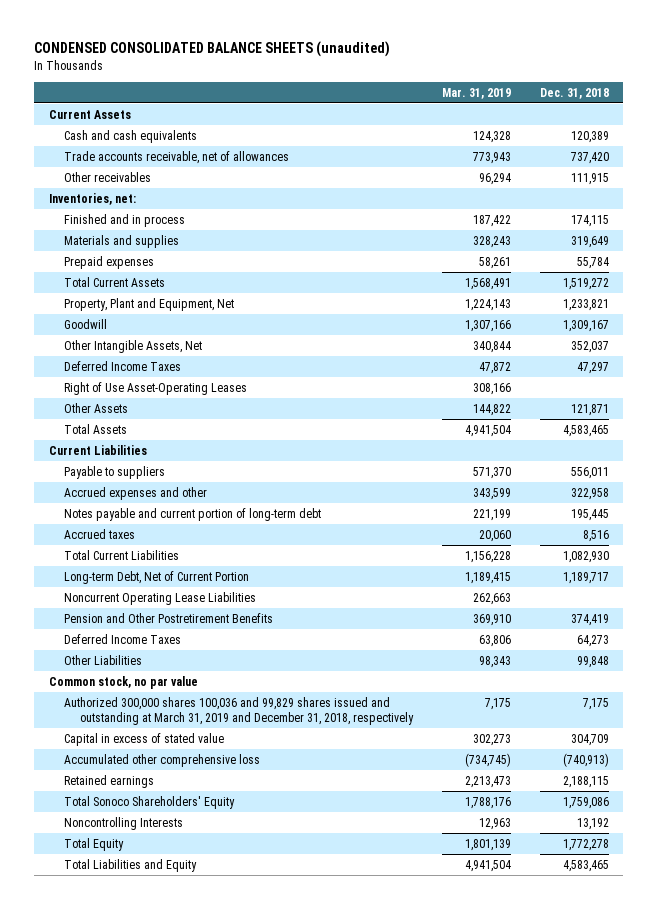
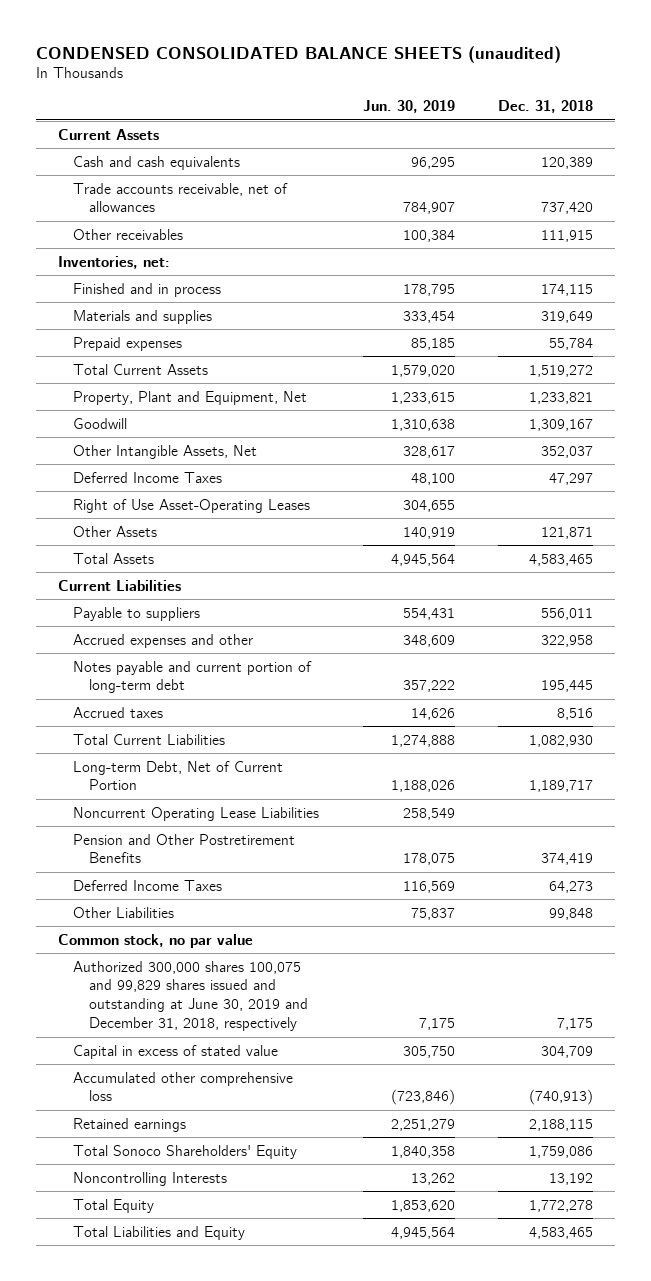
[441,87,511,99] Mar. 31, 2019 -> none
none -> [362,100,455,114] Jun. 30, 2019
[64,696,415,725] Authorized 300,000 shares 100,036 and 99,829 shares issued and outstanding at March 31, 2019 and December 31, 2018, respectively -> [73,960,308,1032] Authorized 300,000 shares 100,075 and 99,829 shares issued and outstanding at June 30, 2019 and December 31, 2018, respectively

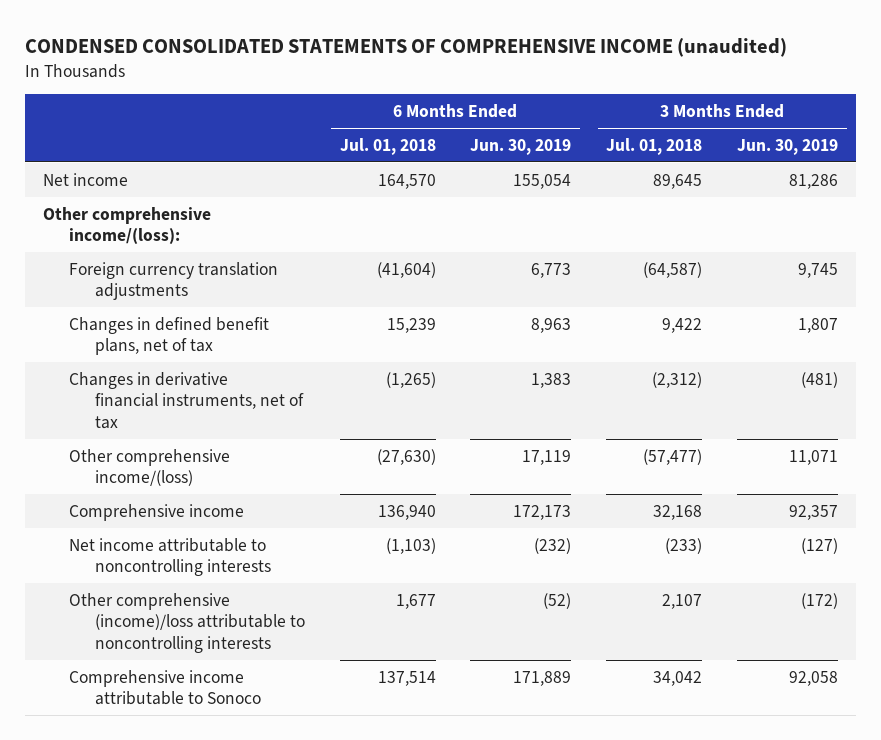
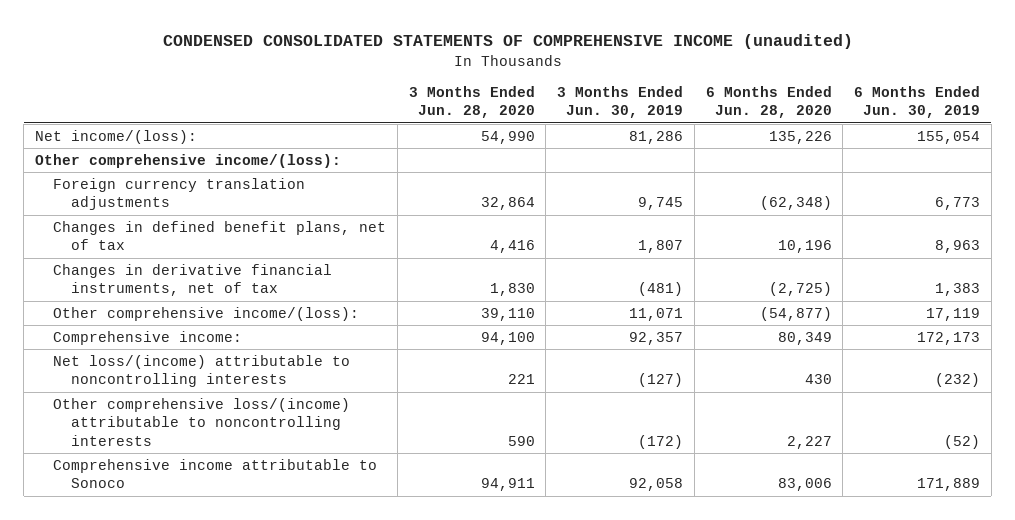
[339,137,436,155] Jul. 01, 2018 -> none
[606,137,703,155] Jul. 01, 2018 -> none
none -> [408,85,535,119] 3 Months Ended Jun. 28, 2020
none -> [705,85,832,119] 6 Months Ended Jun. 28, 2020
[42,172,128,186] Net income -> [35,129,198,144] Net income/(loss):
[68,448,230,487] Other comprehensive income/(loss) -> [53,306,360,321] Other comprehensive income/(loss):
[68,503,244,521] Comprehensive income -> [53,330,243,345] Comprehensive income:
[68,537,271,577] Net income attributable to noncontrolling interests -> [53,354,351,388] Net loss/(income) attributable to noncontrolling interests
[68,592,305,653] Other comprehensive (income)/loss attributable to noncontrolling interests -> [53,397,351,446] Other comprehensive loss/(income) attributable to noncontrolling interests

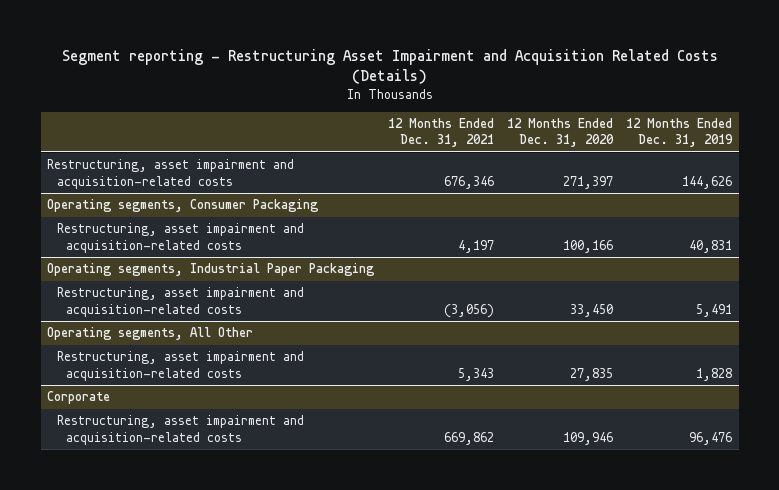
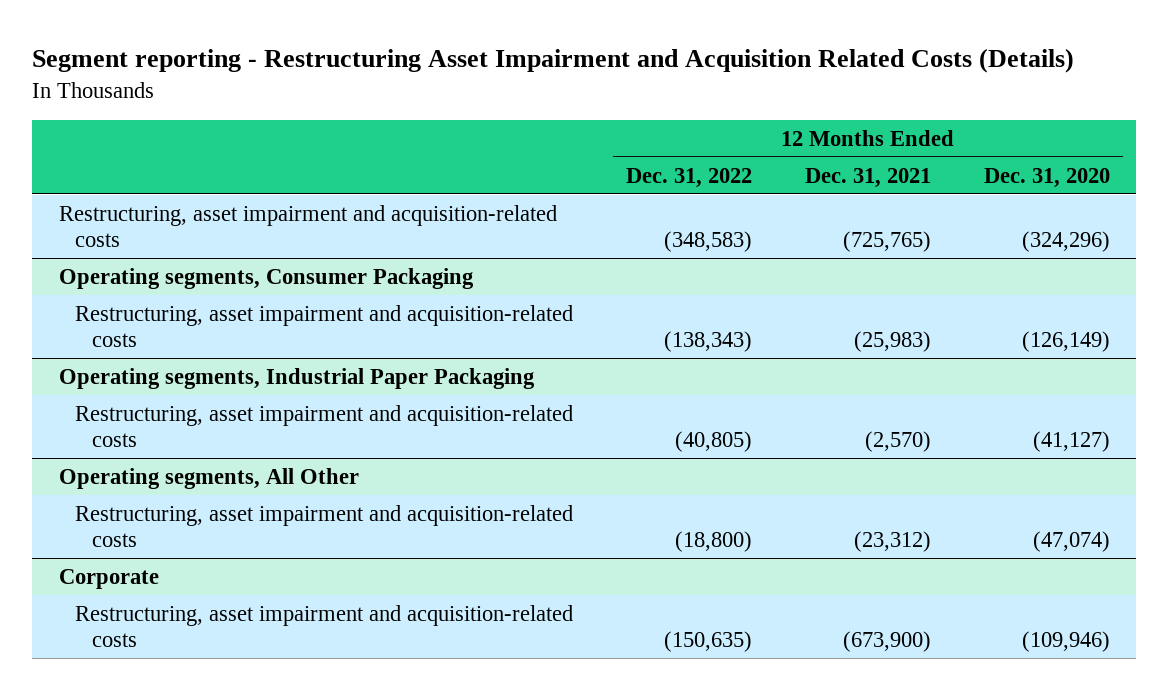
[626,118,734,148] 12 Months Ended Dec. 31, 2019 -> none
none -> [626,167,753,188] Dec. 31, 2022
[443,175,494,189] 676,346 -> [842,230,931,252] (725,765)
[562,175,613,189] 271,397 -> [1021,230,1110,252] (324,296)
[457,239,494,253] 4,197 -> [853,330,931,352] (25,983)
[562,239,613,253] 100,166 -> [1021,330,1110,352] (126,149)
[443,303,494,318] (3,056) -> [864,430,931,452] (2,570)
[569,303,613,317] 33,450 -> [1032,430,1110,452] (41,127)
[457,367,494,381] 5,343 -> [853,530,931,552] (23,312)
[569,367,613,381] 27,835 -> [1032,530,1110,552] (47,074)
[443,431,494,445] 669,862 -> [842,630,931,652] (673,900)
[562,431,613,445] 109,946 -> [1021,630,1110,652] (109,946)

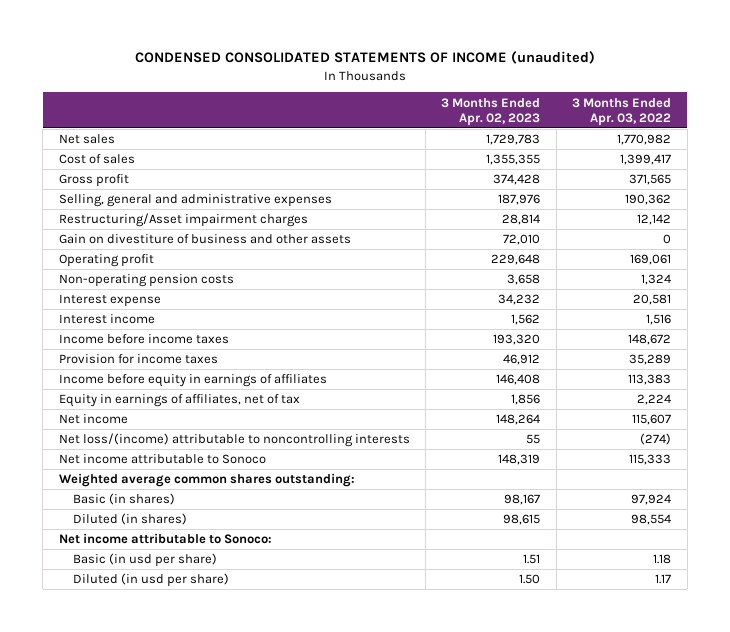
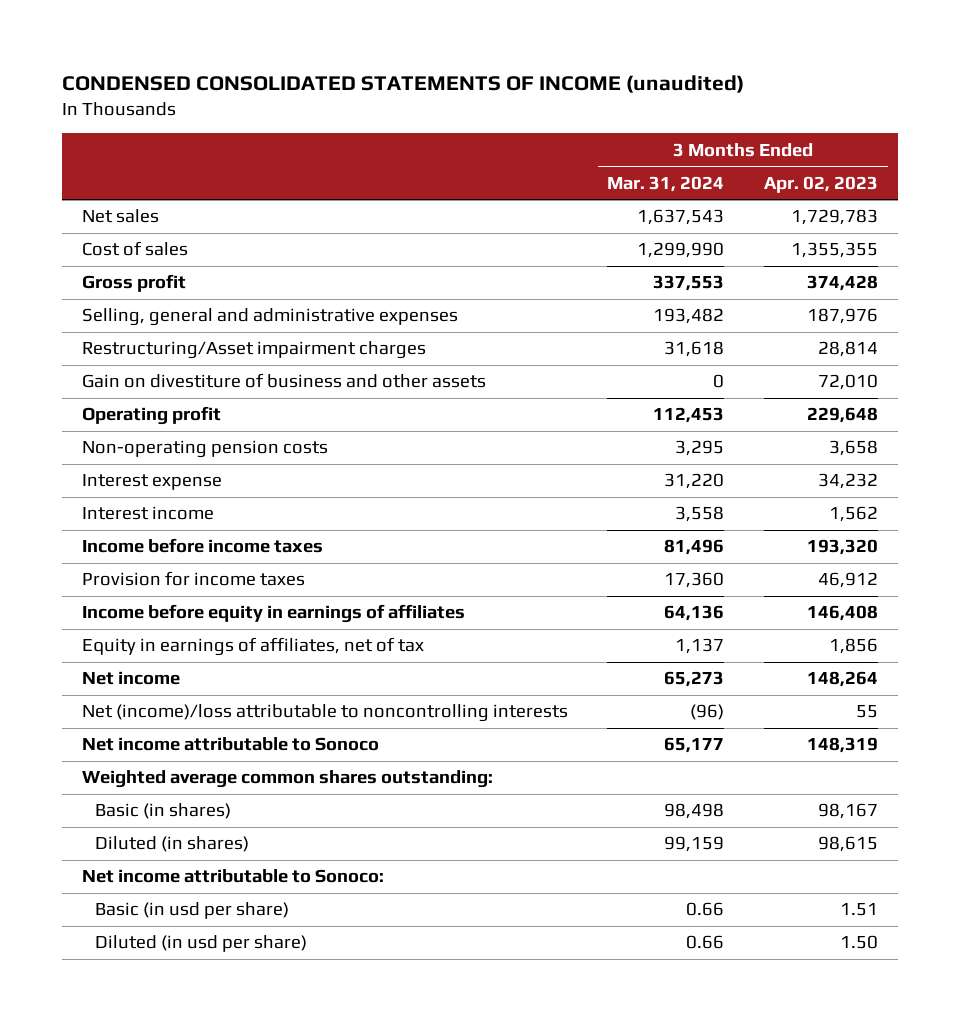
[572,97,672,126] 3 Months Ended Apr. 03, 2022 -> none
none -> [607,175,725,192] Mar. 31, 2024
[58,433,410,448] Net loss/(income) attributable to noncontrolling interests -> [81,704,568,723] Net (income)/loss attributable to noncontrolling interests

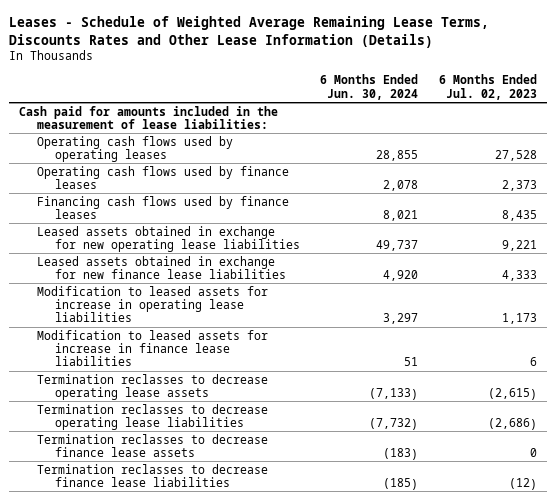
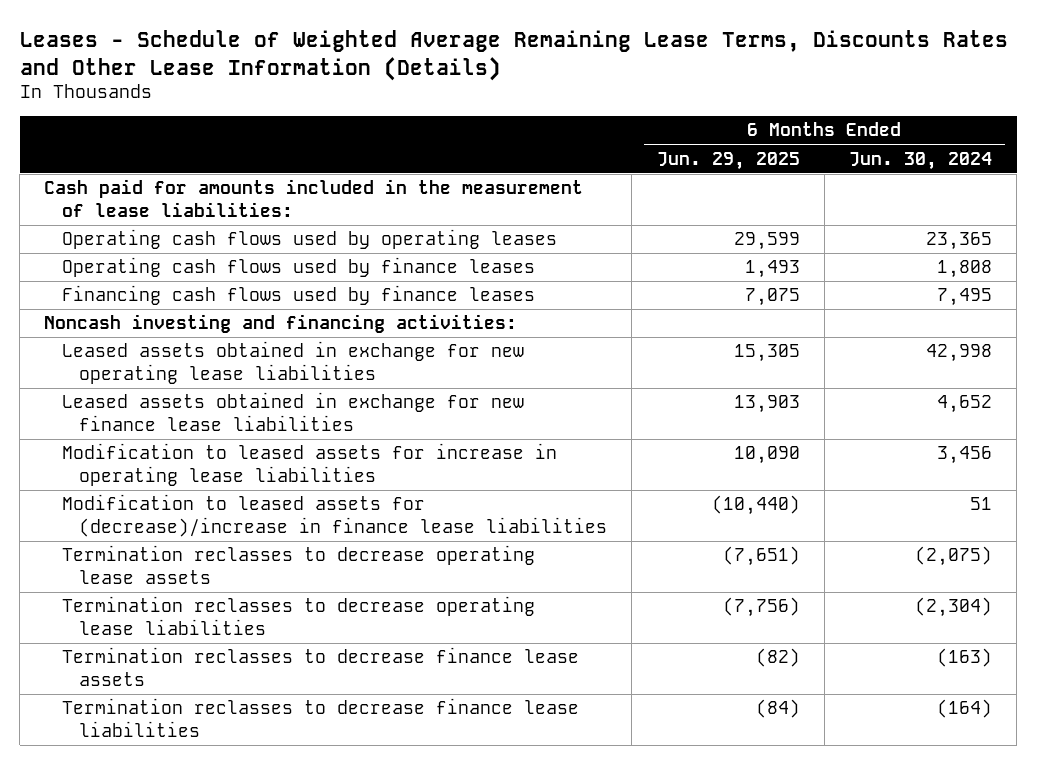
[438,74,537,100] 6 Months Ended Jul. 02, 2023 -> none
none -> [656,151,800,170] Jun. 29, 2025
[376,150,419,162] 28,855 -> [926,232,993,251] 23,365
[383,180,419,192] 2,078 -> [937,260,993,279] 1,808
[383,210,419,222] 8,021 -> [937,288,993,307] 7,495
none -> [44,314,518,334] Noncash investing and financing activities:
[376,240,419,252] 49,737 -> [926,344,993,363] 42,998
[383,270,419,282] 4,920 -> [937,395,993,414] 4,652
[383,313,419,325] 3,297 -> [937,446,993,465] 3,456
[37,329,269,367] Modification to leased assets for increase in finance lease liabilities -> [61,494,608,538] Modification to leased assets for (decrease)/increase in finance lease liabilities
[369,388,419,401] (7,133) -> [915,546,993,567] (2,075)
[369,418,419,431] (7,732) -> [915,597,993,618] (2,304)
[383,448,419,461] (183) -> [937,648,993,668] (163)
[383,478,419,491] (185) -> [937,699,993,719] (164)

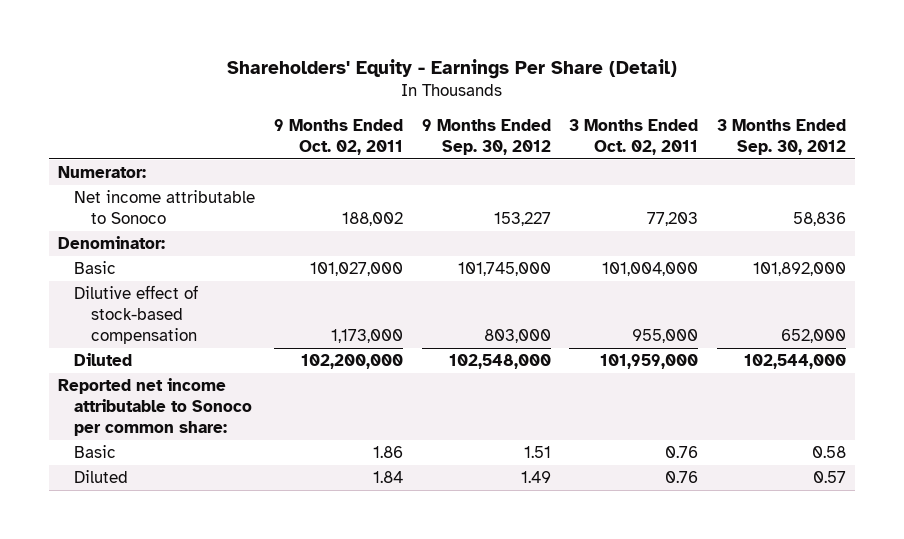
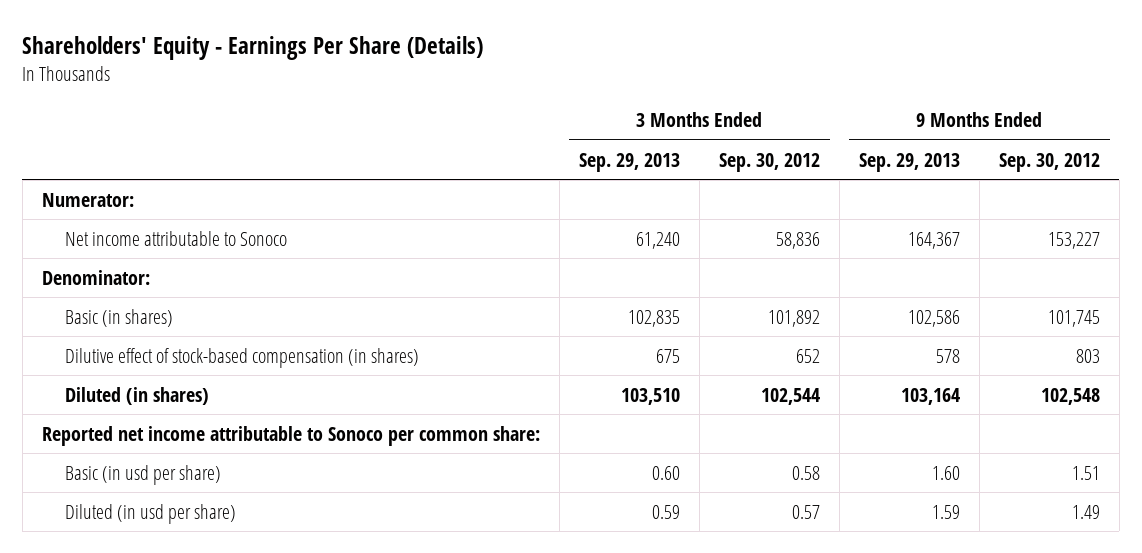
[226,59,677,80] Shareholders' Equity - Earnings Per Share (Detail) -> [22,35,484,60] Shareholders' Equity - Earnings Per Share (Details)
[273,118,403,155] 9 Months Ended Oct. 02, 2011 -> none
[569,118,699,155] 3 Months Ended Oct. 02, 2011 -> none
none -> [578,152,680,172] Sep. 29, 2013
none -> [858,152,960,172] Sep. 29, 2013
[74,261,117,275] Basic -> [64,308,173,327] Basic (in shares)
[457,262,551,277] 101,745,000 -> [1047,309,1100,327] 101,745
[752,262,846,277] 101,892,000 -> [767,309,820,327] 101,892
[74,285,199,344] Dilutive effect of stock-based compensation -> [64,347,419,368] Dilutive effect of stock-based compensation (in shares)
[483,328,551,343] 803,000 -> [1075,348,1100,363] 803
[780,328,846,343] 652,000 -> [795,348,820,363] 652
[74,353,133,367] Diluted -> [64,386,209,405] Diluted (in shares)
[448,354,551,370] 102,548,000 -> [1040,387,1100,405] 102,548
[743,354,846,370] 102,544,000 -> [760,387,820,405] 102,544
[74,445,117,459] Basic -> [64,464,221,485] Basic (in usd per share)
[74,470,129,484] Diluted -> [64,503,236,524] Diluted (in usd per share)

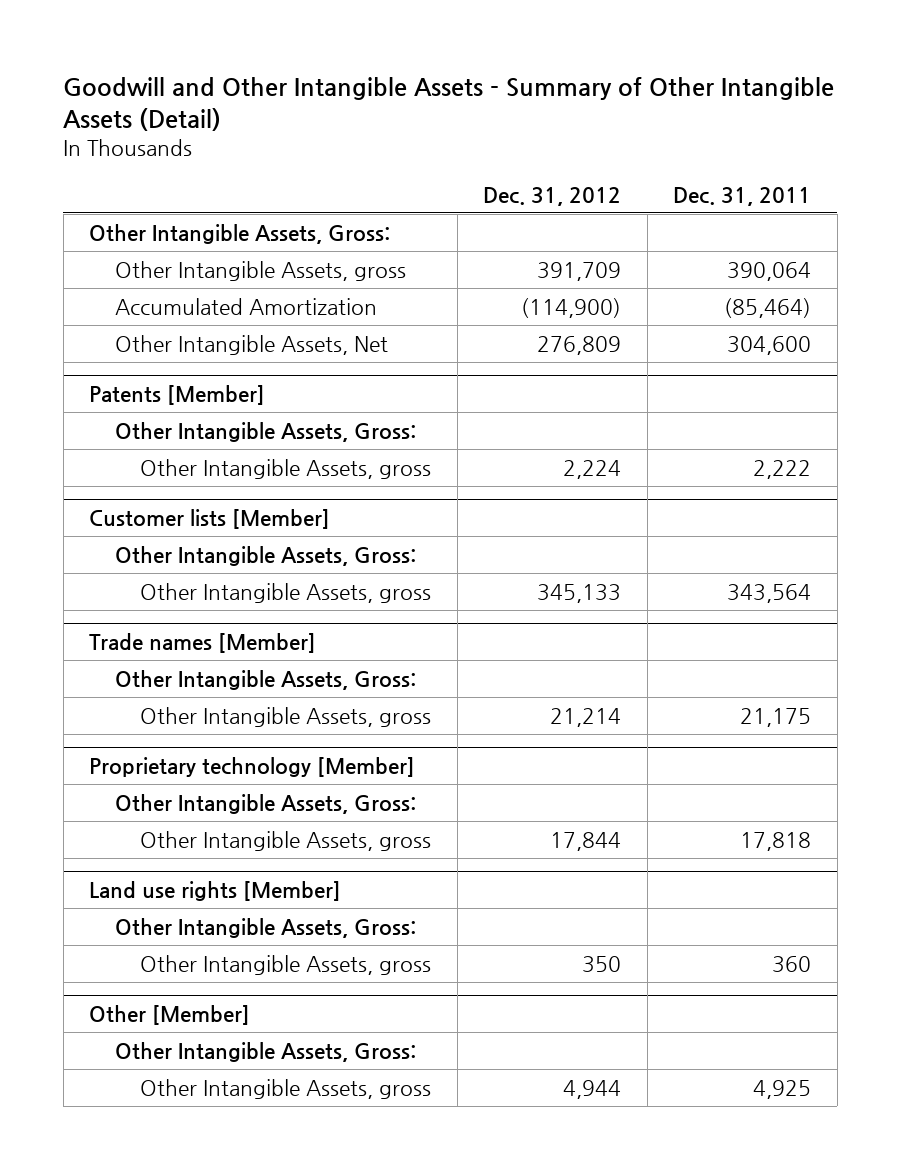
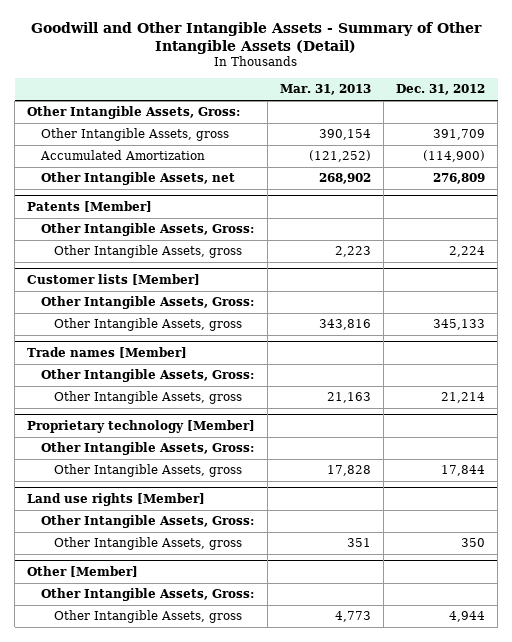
[673,186,812,206] Dec. 31, 2011 -> none
none -> [280,84,372,96] Mar. 31, 2013
[114,334,388,355] Other Intangible Assets, Net -> [40,172,235,186] Other Intangible Assets, net

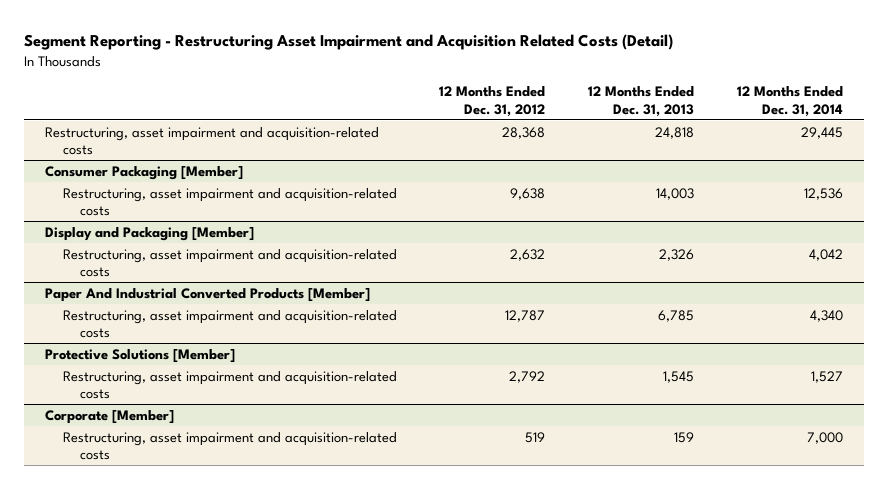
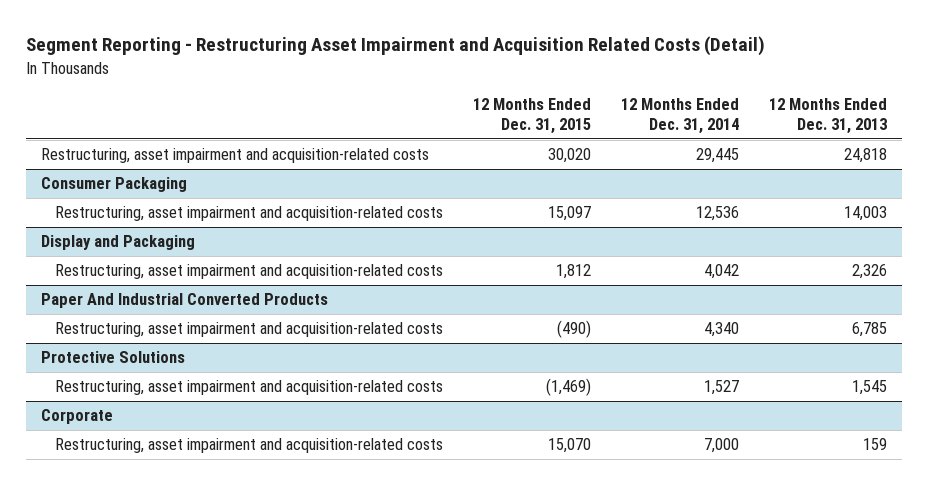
[439,86,546,117] 12 Months Ended Dec. 31, 2012 -> none
none -> [472,98,591,135] 12 Months Ended Dec. 31, 2015
[45,165,244,180] Consumer Packaging [Member] -> [40,177,187,193] Consumer Packaging
[45,226,255,241] Display and Packaging [Member] -> [40,235,195,251] Display and Packaging
[45,287,371,302] Paper And Industrial Converted Products [Member] -> [40,293,328,309] Paper And Industrial Converted Products
[45,348,236,363] Protective Solutions [Member] -> [40,351,185,364] Protective Solutions
[45,409,175,424] Corporate [Member] -> [40,409,113,425] Corporate

